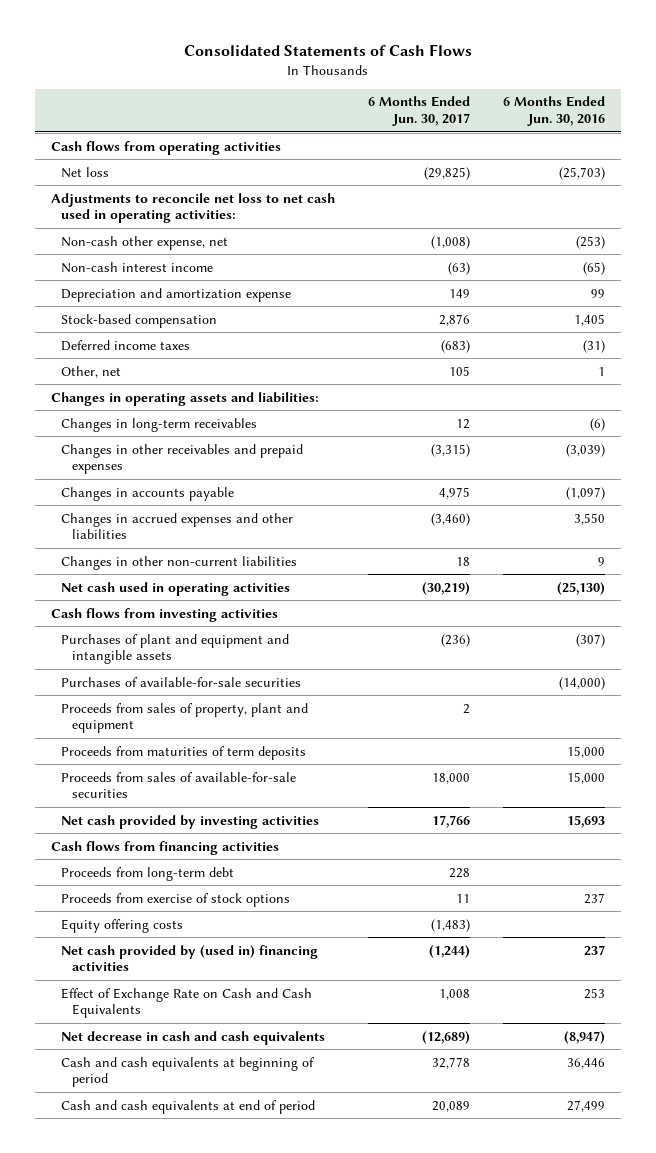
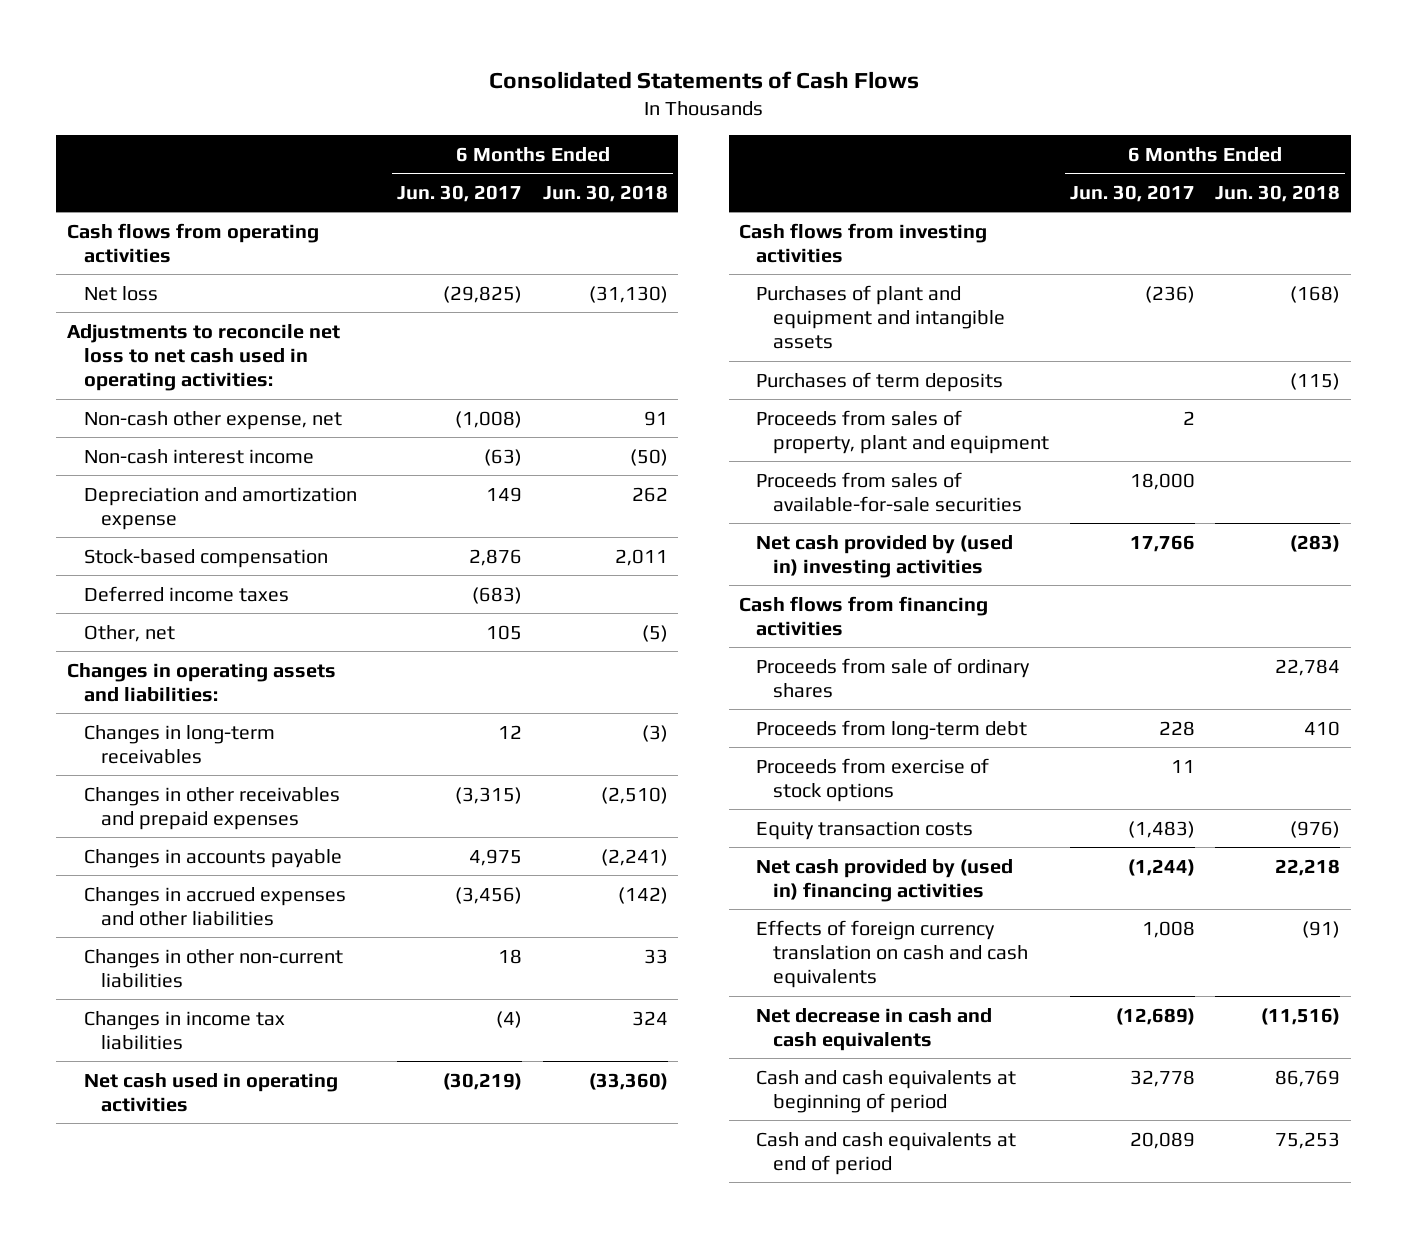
[502,96,605,127] 6 Months Ended Jun. 30, 2016 -> none
none -> [543,184,669,202] Jun. 30, 2018
[430,512,470,526] (3,460) -> [455,886,523,904] (3,456)
none -> [83,1010,285,1050] Changes in income tax liabilities
[61,676,302,687] Purchases of available-for-sale securities -> none
none -> [756,371,1004,392] Purchases of term deposits
[61,745,307,760] Proceeds from maturities of term deposits -> none
[61,814,320,829] Net cash provided by investing activities -> [756,534,1014,578] Net cash provided by (used in) investing activities
none -> [756,657,1031,698] Proceeds from sale of ordinary shares
[61,918,184,933] Equity offering costs -> [756,820,974,840] Equity transaction costs
[61,987,313,1019] Effect of Exchange Rate on Cash and Cash Equivalents -> [756,919,1029,989] Effects of foreign currency translation on cash and cash equivalents

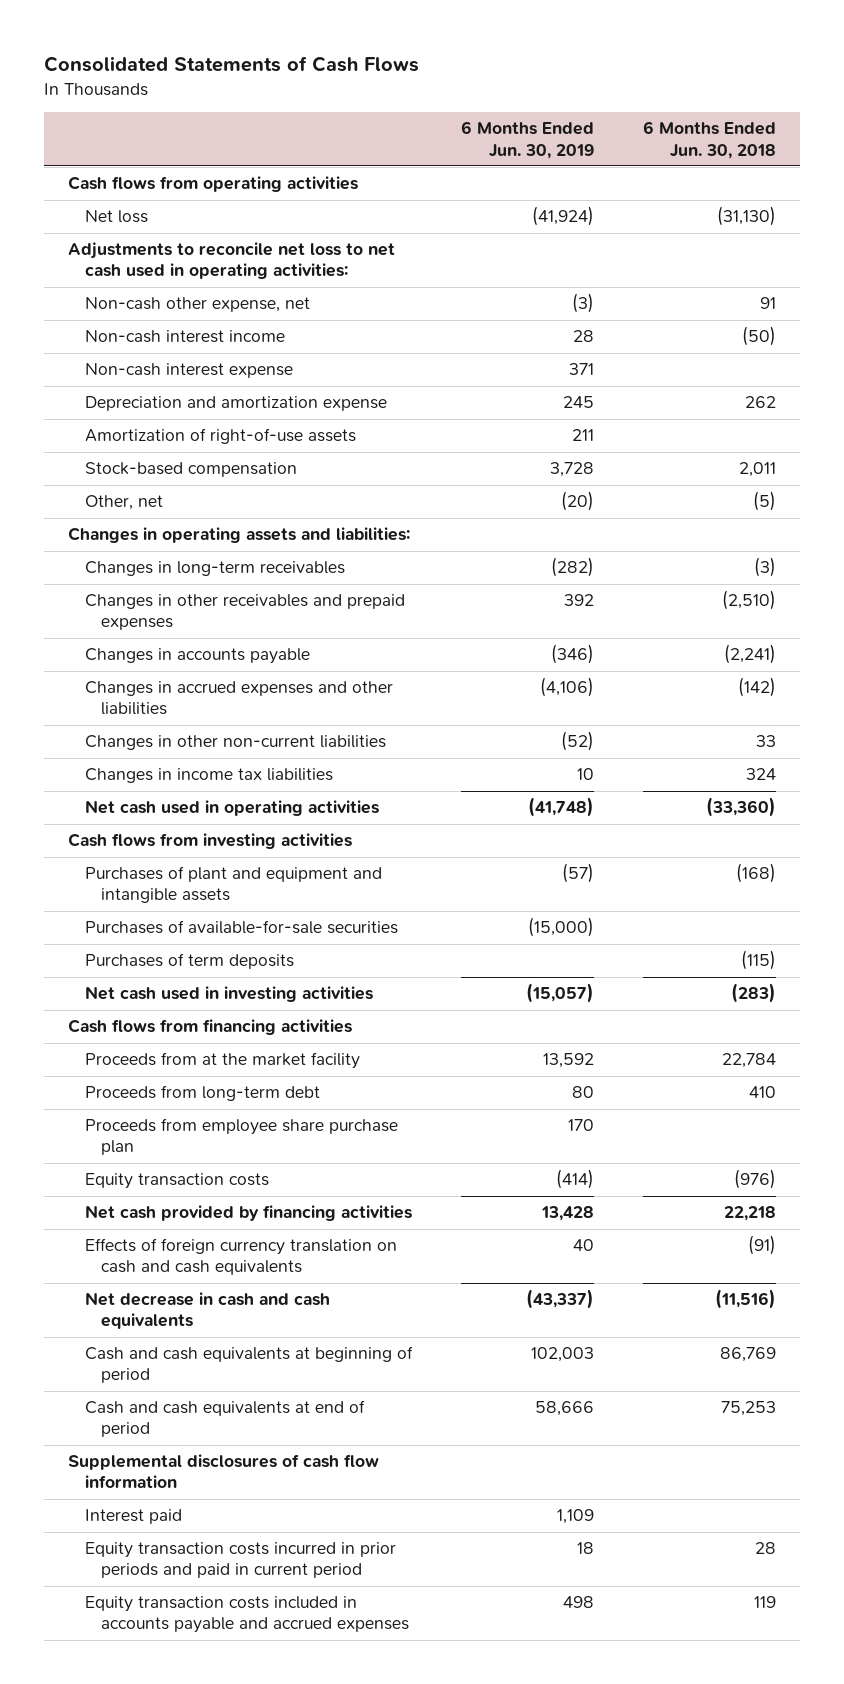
[397,184,523,202] Jun. 30, 2017 -> none
none -> [460,121,594,159] 6 Months Ended Jun. 30, 2019
none -> [84,363,293,379] Non-cash interest expense
none -> [84,428,356,445] Amortization of right-of-use assets
[83,585,289,602] Deferred income taxes -> none
none -> [84,920,398,935] Purchases of available-for-sale securities
[756,409,1050,454] Proceeds from sales of property, plant and equipment -> none
[756,471,1023,512] Proceeds from sales of available-for-sale securities -> none
[756,534,1014,578] Net cash provided by (used in) investing activities -> [84,986,373,1003] Net cash used in investing activities
[756,657,1031,698] Proceeds from sale of ordinary shares -> [84,1052,360,1070] Proceeds from at the market facility
[756,757,990,802] Proceeds from exercise of stock options -> none
none -> [84,1118,398,1156] Proceeds from employee share purchase plan
[756,858,1014,902] Net cash provided by (used in) financing activities -> [84,1205,412,1222] Net cash provided by financing activities
none -> [68,1454,380,1489] Supplemental disclosures of cash flow information
none -> [84,1509,182,1525] Interest paid
none -> [84,1542,396,1579] Equity transaction costs incurred in prior periods and paid in current period
none -> [84,1596,410,1634] Equity transaction costs included in accounts payable and accrued expenses

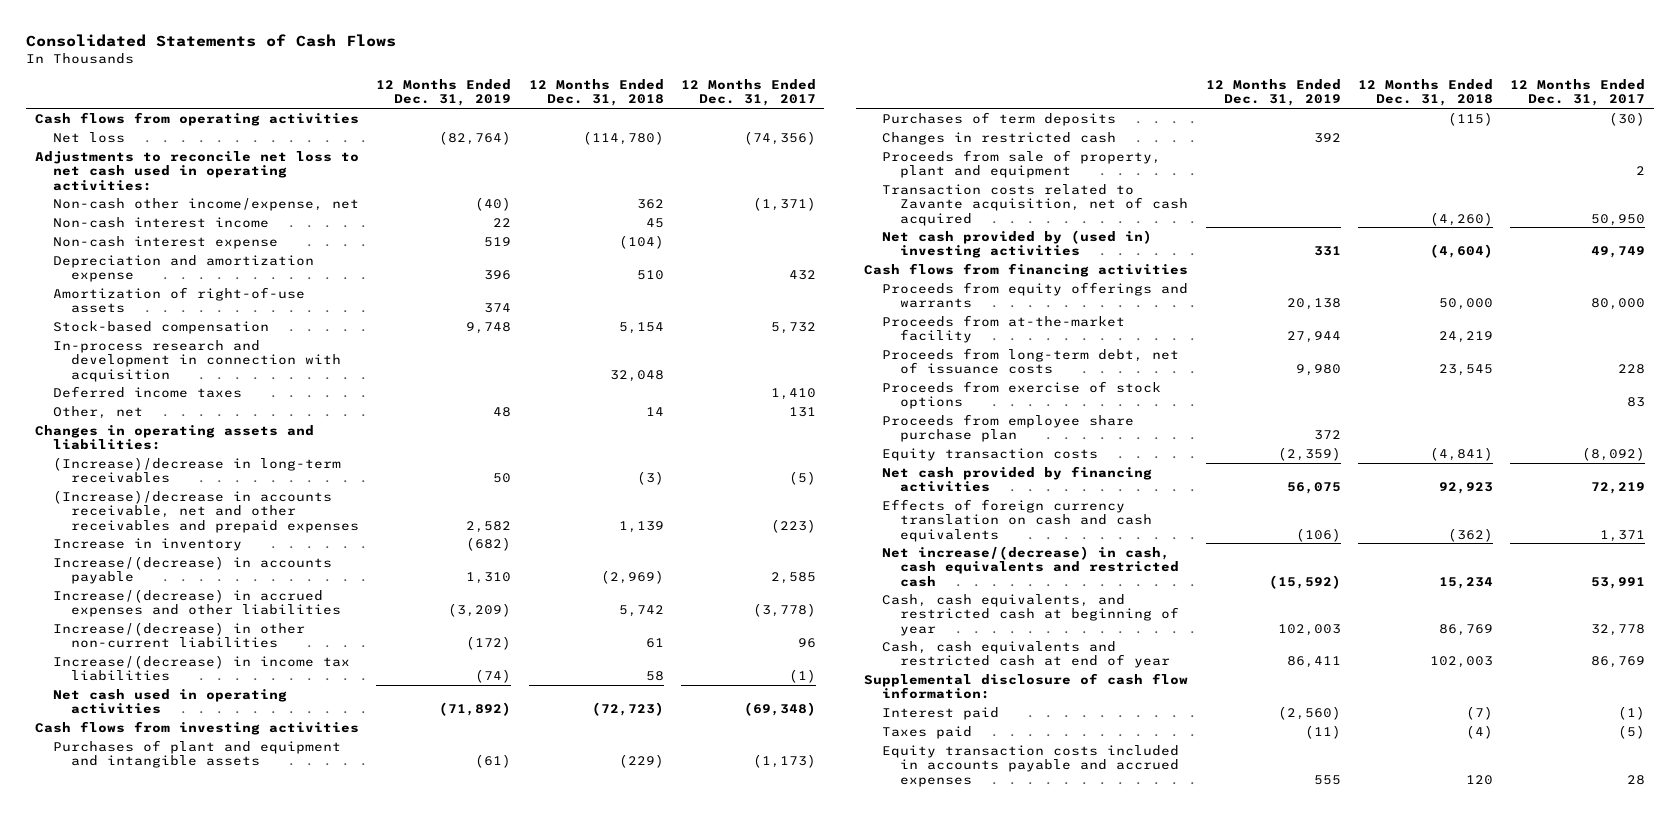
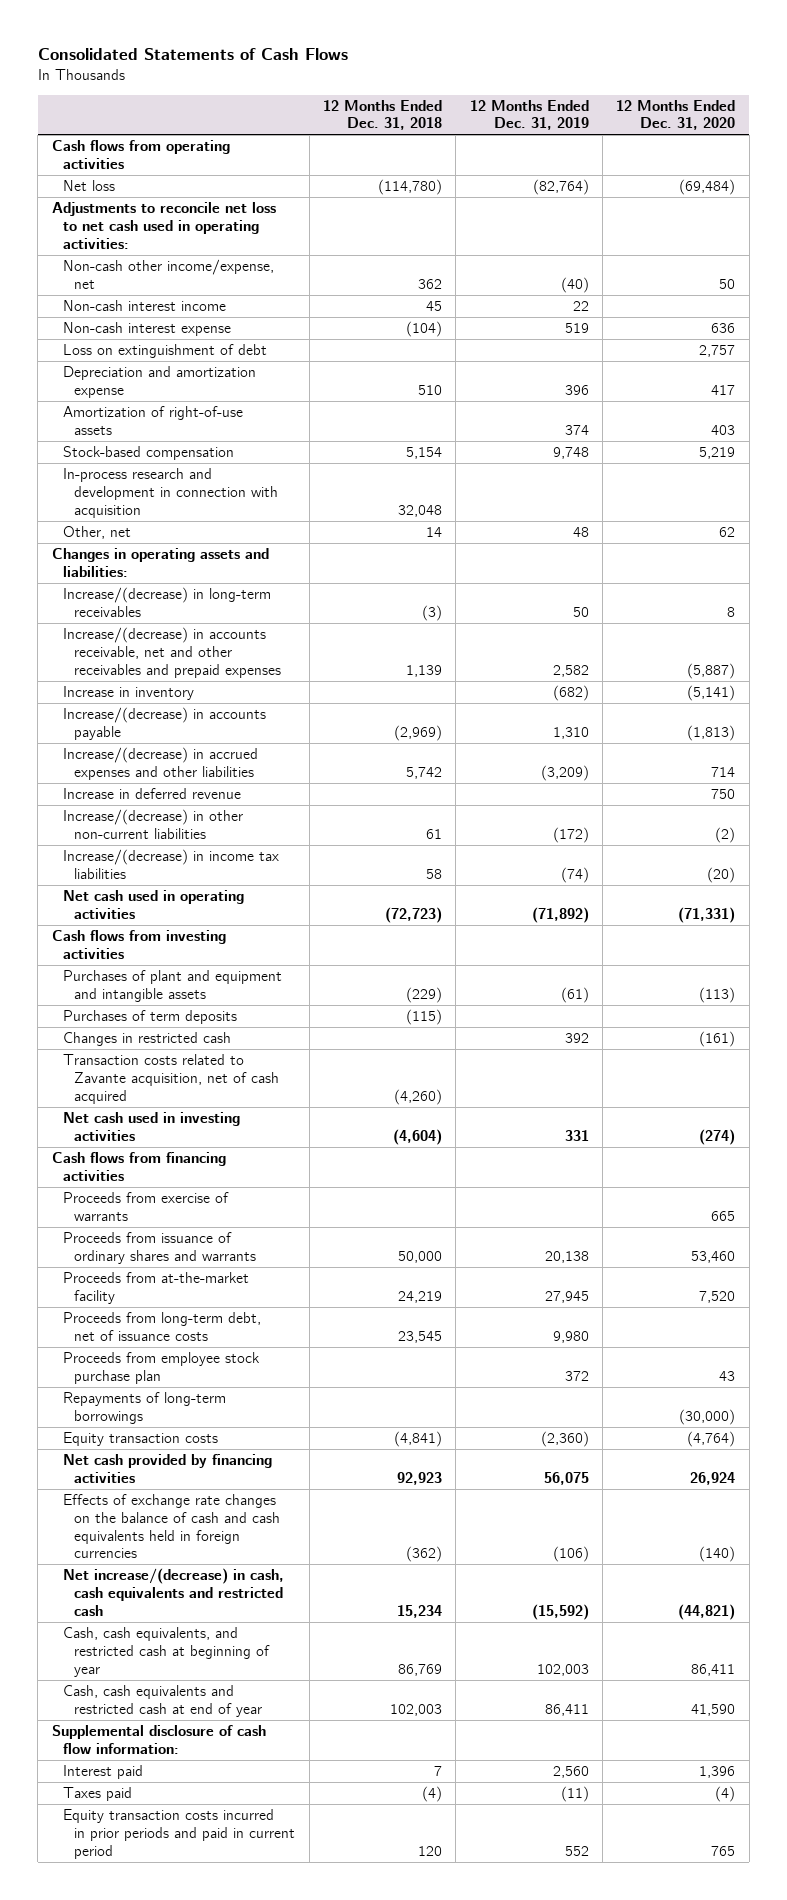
[680,78,816,107] 12 Months Ended Dec. 31, 2017 -> none
none -> [616,99,736,131] 12 Months Ended Dec. 31, 2020
none -> [63,344,268,359] Loss on extinguishment of debt
[52,385,242,398] Deferred income taxes -> none
[52,456,341,484] (Increase)/decrease in long-term receivables -> [63,587,272,617] Increase/(decrease) in long-term receivables
[52,489,359,533] (Increase)/decrease in accounts receivable, net and other receivables and prepaid expenses -> [63,627,282,678] Increase/(decrease) in accounts receivable, net and other receivables and prepaid expenses
none -> [63,788,242,800] Increase in deferred revenue
[882,149,1162,179] Proceeds from sale of property, plant and equipment -> none
[882,229,1153,259] Net cash provided by (used in) investing activities -> [63,1112,241,1141] Net cash used in investing activities
none -> [63,1192,230,1221] Proceeds from exercise of warrants
[882,281,1189,309] Proceeds from equity offerings and warrants -> [63,1232,257,1264] Proceeds from issuance of ordinary shares and warrants
[1286,331,1341,344] 27,944 -> [544,1290,589,1303] 27,945
[882,380,1162,410] Proceeds from exercise of stock options -> none
[882,413,1135,443] Proceeds from employee share purchase plan -> [63,1352,261,1384] Proceeds from employee stock purchase plan
none -> [63,1392,227,1424] Repayments of long-term borrowings
[1277,446,1341,461] (2,359) -> [540,1431,589,1448] (2,360)
[882,498,1152,542] Effects of foreign currency translation on cash and cash equivalents -> [63,1494,281,1559] Effects of exchange rate changes on the balance of cash and cash equivalents held in foreign currencies
[1277,705,1341,720] (2,560) -> [552,1766,589,1779] 2,560
[1465,705,1493,720] (7) -> [433,1766,442,1777] 7
[882,744,1180,787] Equity transaction costs included in accounts payable and accrued expenses -> none
none -> [63,1809,296,1859] Equity transaction costs incurred in prior periods and paid in current period

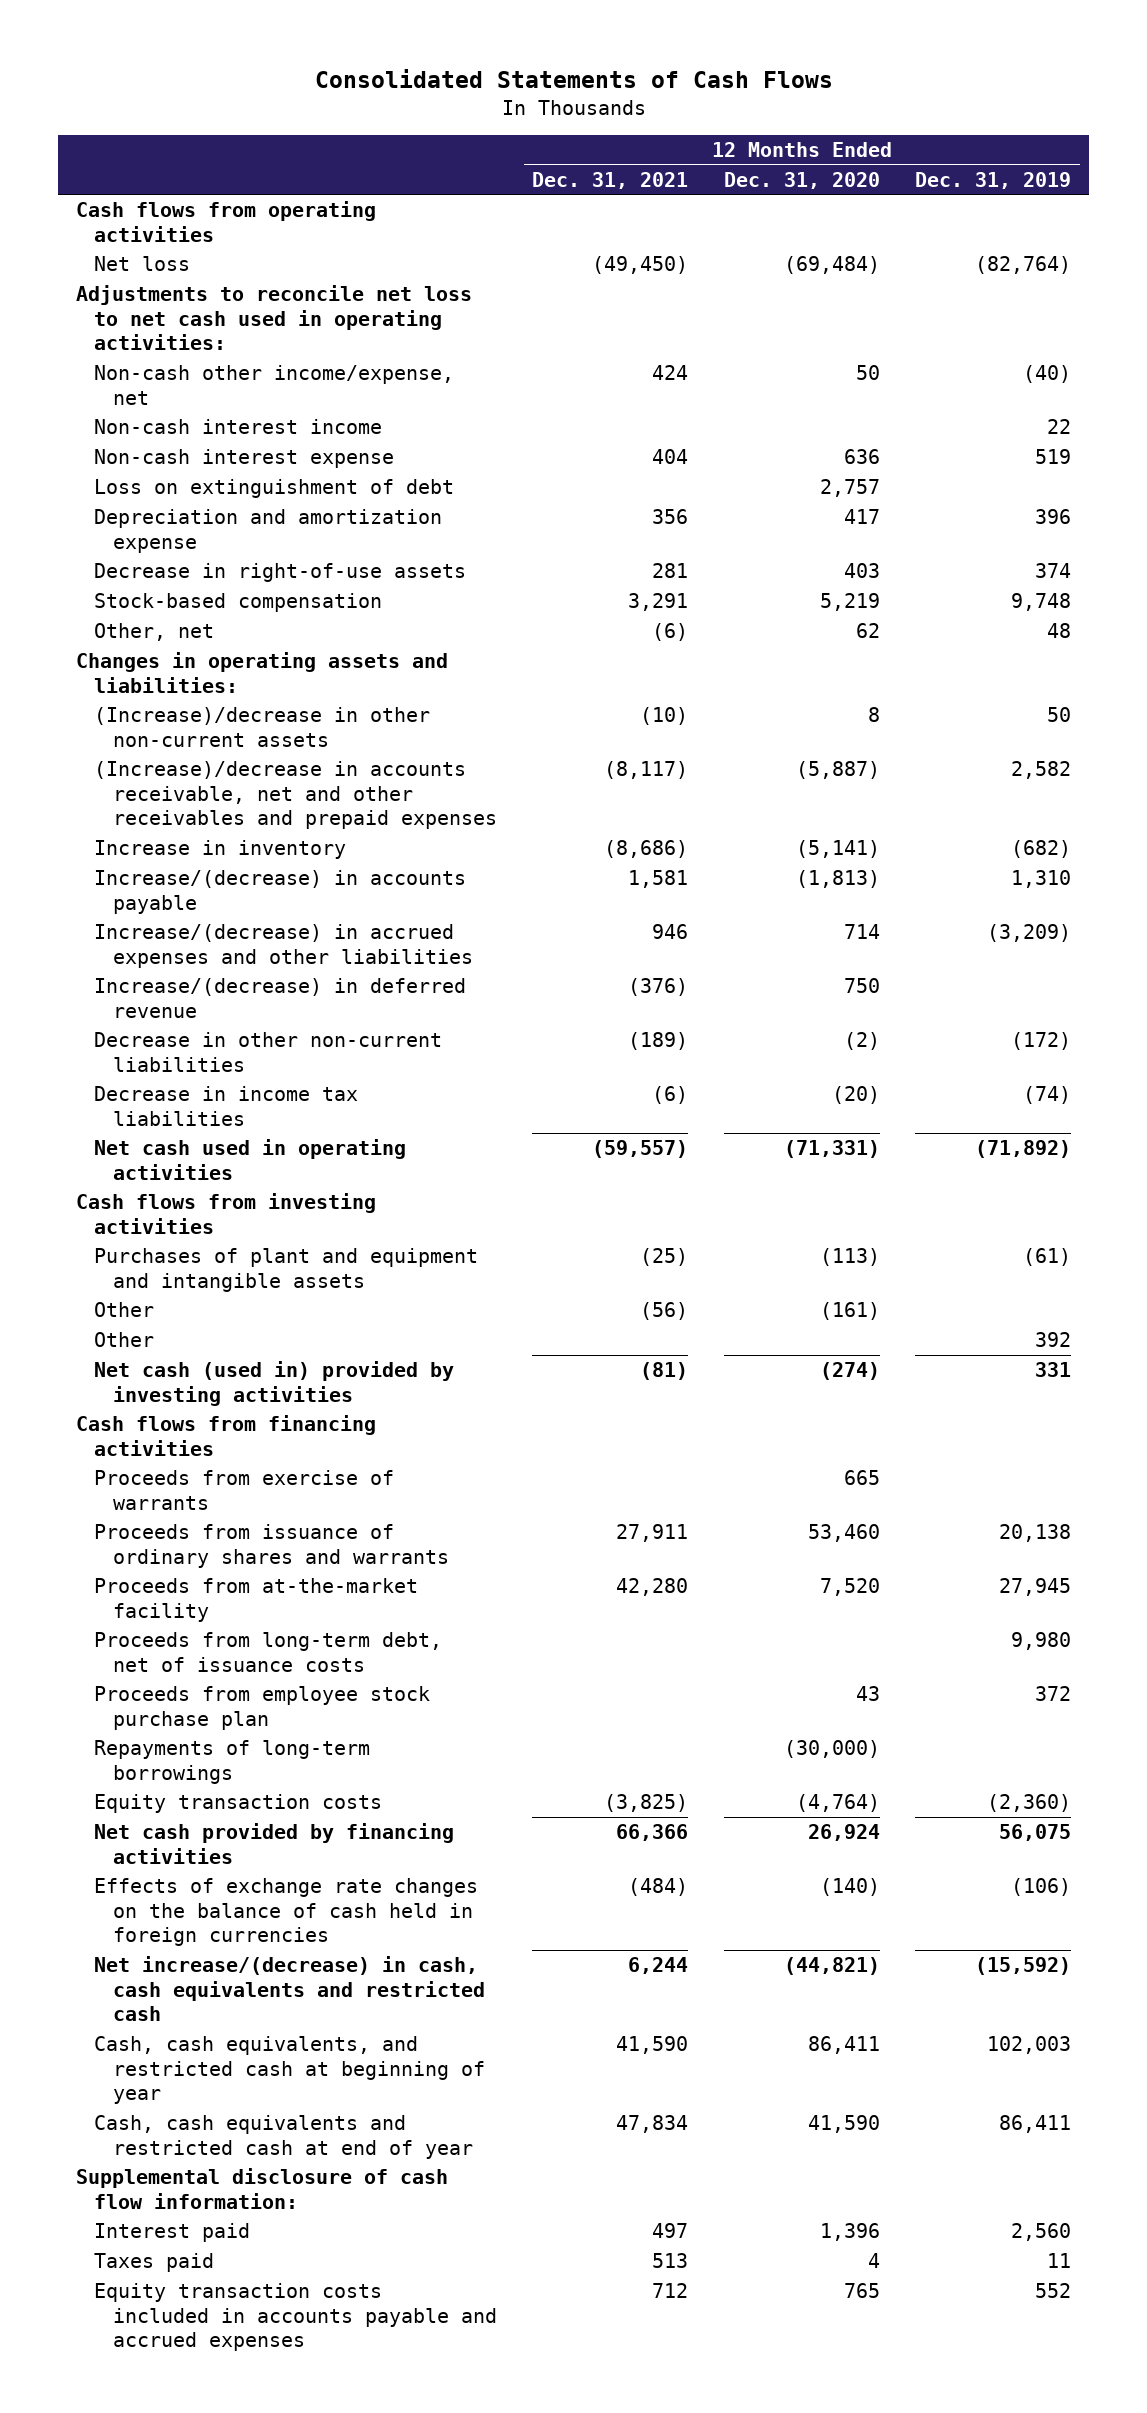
[322,99,442,131] 12 Months Ended Dec. 31, 2018 -> none
none -> [532,171,689,189] Dec. 31, 2021
[63,406,244,435] Amortization of right-of-use assets -> [94,563,467,583] Decrease in right-of-use assets
[63,468,279,518] In-process research and development in connection with acquisition -> none
[63,587,272,617] Increase/(decrease) in long-term receivables -> none
none -> [94,707,431,747] (Increase)/decrease in other non-current assets
[63,627,282,678] Increase/(decrease) in accounts receivable, net and other receivables and prepaid expenses -> [94,761,497,830] (Increase)/decrease in accounts receivable, net and other receivables and prepaid expenses
[63,788,242,800] Increase in deferred revenue -> [94,978,467,1018] Increase/(decrease) in deferred revenue
[63,809,244,839] Increase/(decrease) in other non-current liabilities -> [94,1032,443,1072] Decrease in other non-current liabilities
[63,849,280,879] Increase/(decrease) in income tax liabilities -> [94,1086,359,1126] Decrease in income tax liabilities
[63,1010,238,1025] Purchases of term deposits -> none
[63,1032,232,1047] Changes in restricted cash -> none
[63,1054,280,1104] Transaction costs related to Zavante acquisition, net of cash acquired -> none
none -> [94,1302,155,1318] Other
none -> [94,1332,155,1348] Other
[63,1112,241,1141] Net cash used in investing activities -> [94,1361,455,1406] Net cash (used in) provided by investing activities
[63,1494,281,1559] Effects of exchange rate changes on the balance of cash and cash equivalents held in foreign currencies -> [94,1878,479,1947] Effects of exchange rate changes on the balance of cash held in foreign currencies
[560,1786,589,1803] (11) -> [1047,2253,1072,2269] 11
[715,1786,736,1803] (4) -> [867,2253,880,2269] 4
[63,1809,296,1859] Equity transaction costs incurred in prior periods and paid in current period -> [94,2283,497,2352] Equity transaction costs included in accounts payable and accrued expenses

